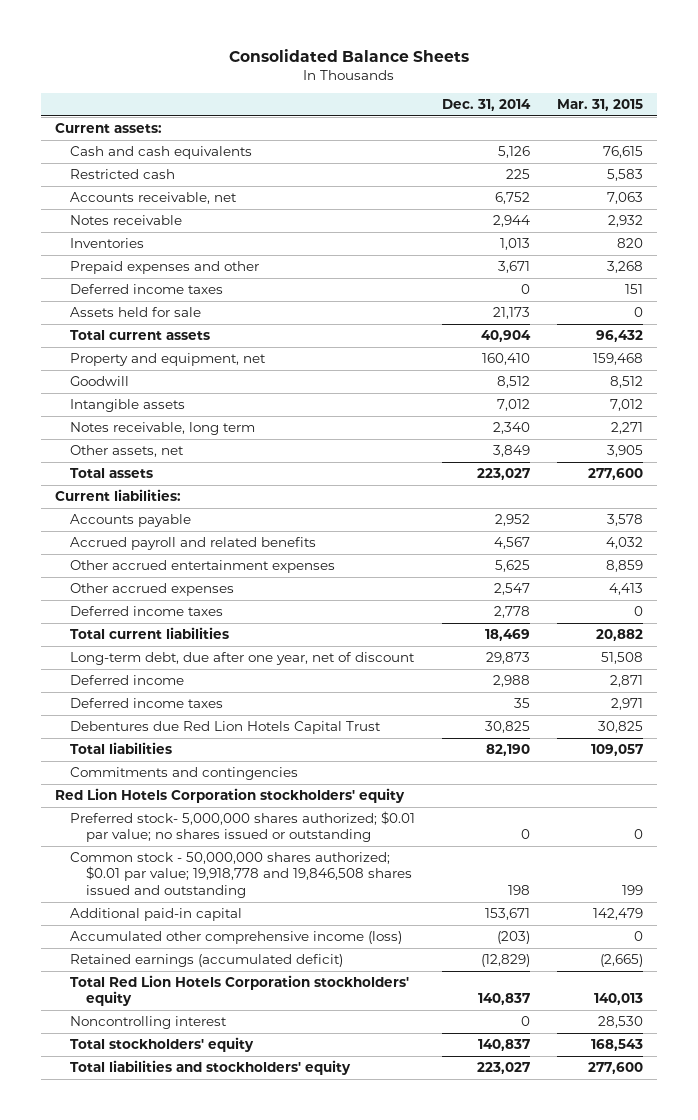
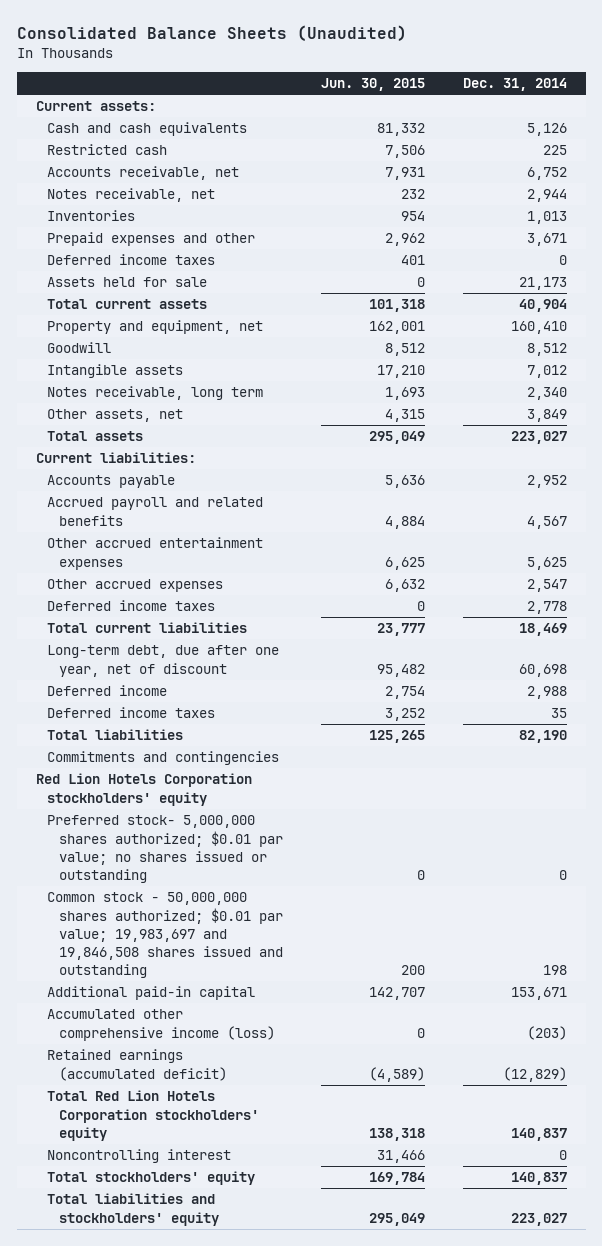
[229,49,470,63] Consolidated Balance Sheets -> [16,24,407,41] Consolidated Balance Sheets (Unaudited)
[557,99,644,112] Mar. 31, 2015 -> none
none -> [321,78,426,92] Jun. 30, 2015
[70,214,183,225] Notes receivable -> [47,188,216,203] Notes receivable, net
[486,651,531,664] 29,873 -> [518,663,567,677] 60,698
[70,720,382,734] Debentures due Red Lion Hotels Capital Trust -> none
[70,851,412,898] Common stock - 50,000,000 shares authorized; $0.01 par value; 19,918,778 and 19,846,508 shares issued and outstanding -> [47,892,284,979] Common stock - 50,000,000 shares authorized; $0.01 par value; 19,983,697 and 19,846,508 shares issued and outstanding

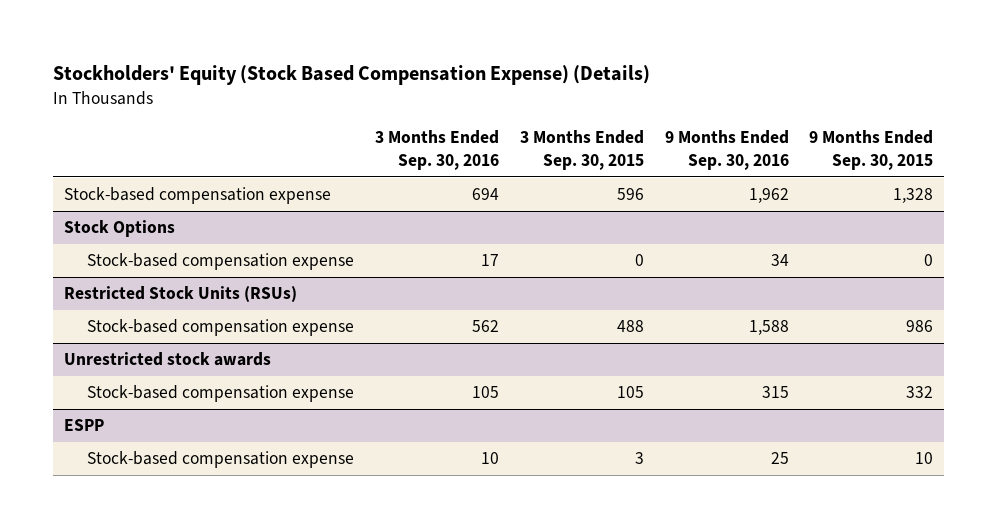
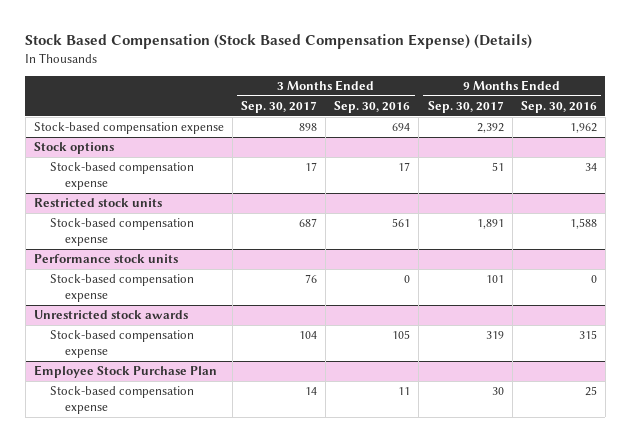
[53,65,651,86] Stockholders' Equity (Stock Based Compensation Expense) (Details) -> [25,34,533,50] Stock Based Compensation (Stock Based Compensation Expense) (Details)
[519,130,644,171] 3 Months Ended Sep. 30, 2015 -> none
[809,130,934,171] 9 Months Ended Sep. 30, 2015 -> none
none -> [241,100,318,113] Sep. 30, 2017
none -> [427,100,504,113] Sep. 30, 2017
[63,220,175,238] Stock Options -> [33,142,114,155] Stock options
[63,286,297,303] Restricted Stock Units (RSUs) -> [33,198,162,208] Restricted stock units
[471,320,499,333] 562 -> [392,218,411,228] 561
none -> [33,254,178,264] Performance stock units
none -> [49,274,194,303] Stock-based compensation expense
[63,419,104,432] ESPP -> [33,365,217,379] Employee Stock Purchase Plan
[480,452,499,465] 10 -> [398,387,411,396] 11

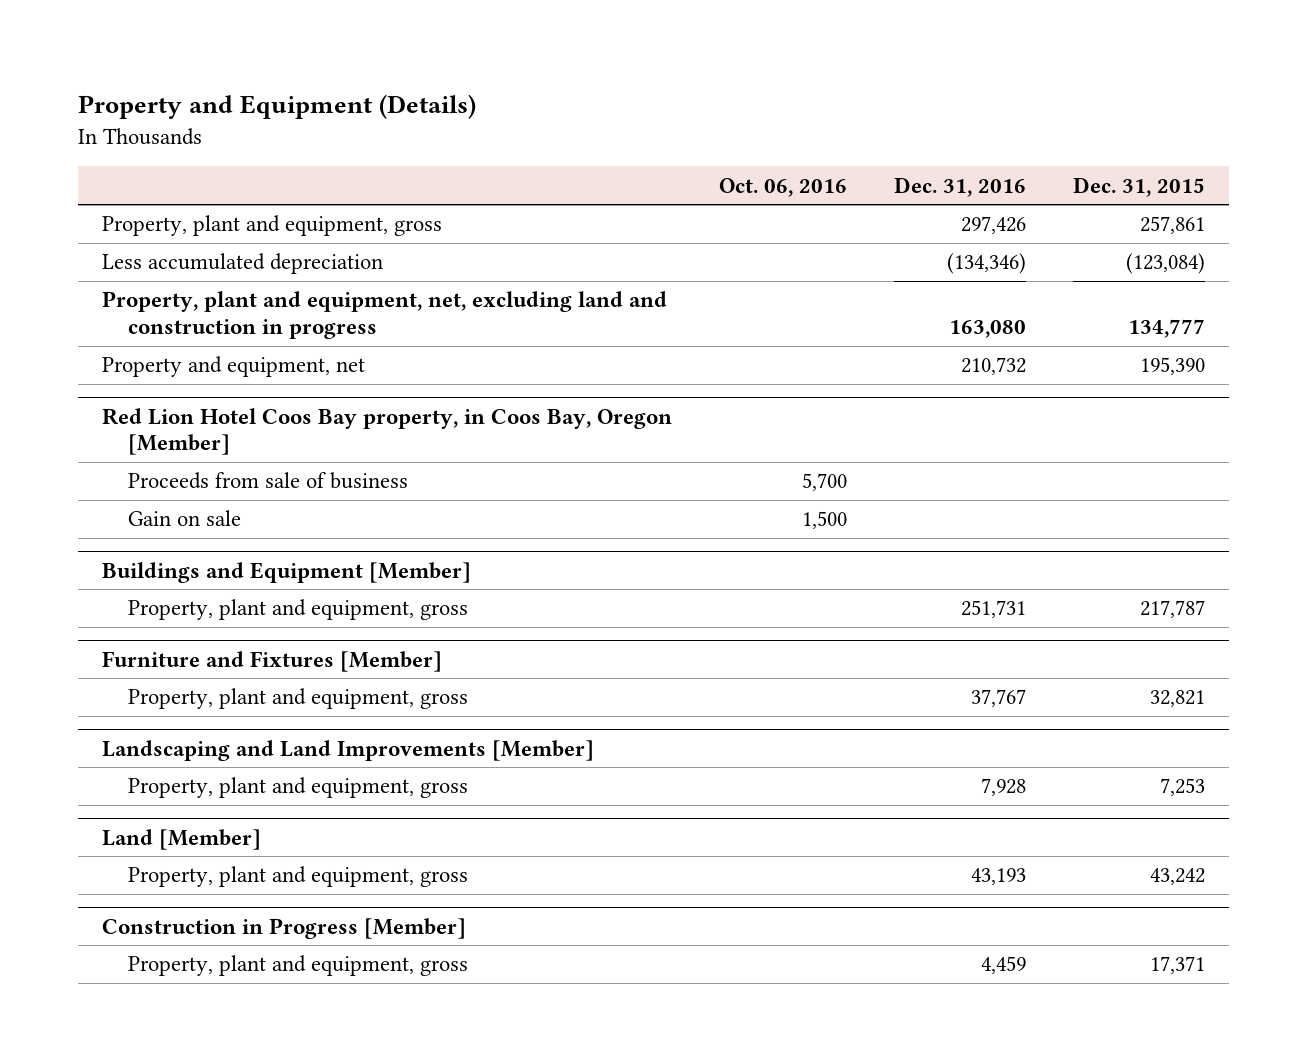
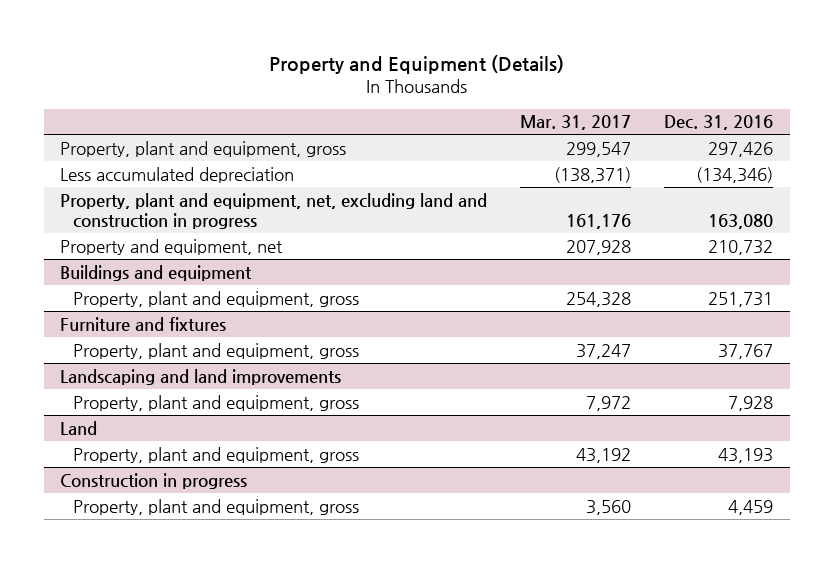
[719,177,848,197] Oct. 06, 2016 -> none
[1073,176,1206,197] Dec. 31, 2015 -> none
none -> [520,115,632,131] Mar. 31, 2017
[101,407,672,456] Red Lion Hotel Coos Bay property, in Coos Bay, Oregon [Member] -> none
[127,472,408,490] Proceeds from sale of business -> none
[127,510,241,527] Gain on sale -> none
[101,561,471,583] Buildings and Equipment [Member] -> [60,264,253,281] Buildings and equipment
[101,650,442,672] Furniture and Fixtures [Member] -> [60,316,227,331] Furniture and fixtures
[101,739,594,761] Landscaping and Land Improvements [Member] -> [60,368,342,385] Landscaping and land improvements
[101,828,261,850] Land [Member] -> [60,420,98,435] Land
[101,917,466,939] Construction in Progress [Member] -> [60,472,248,489] Construction in progress

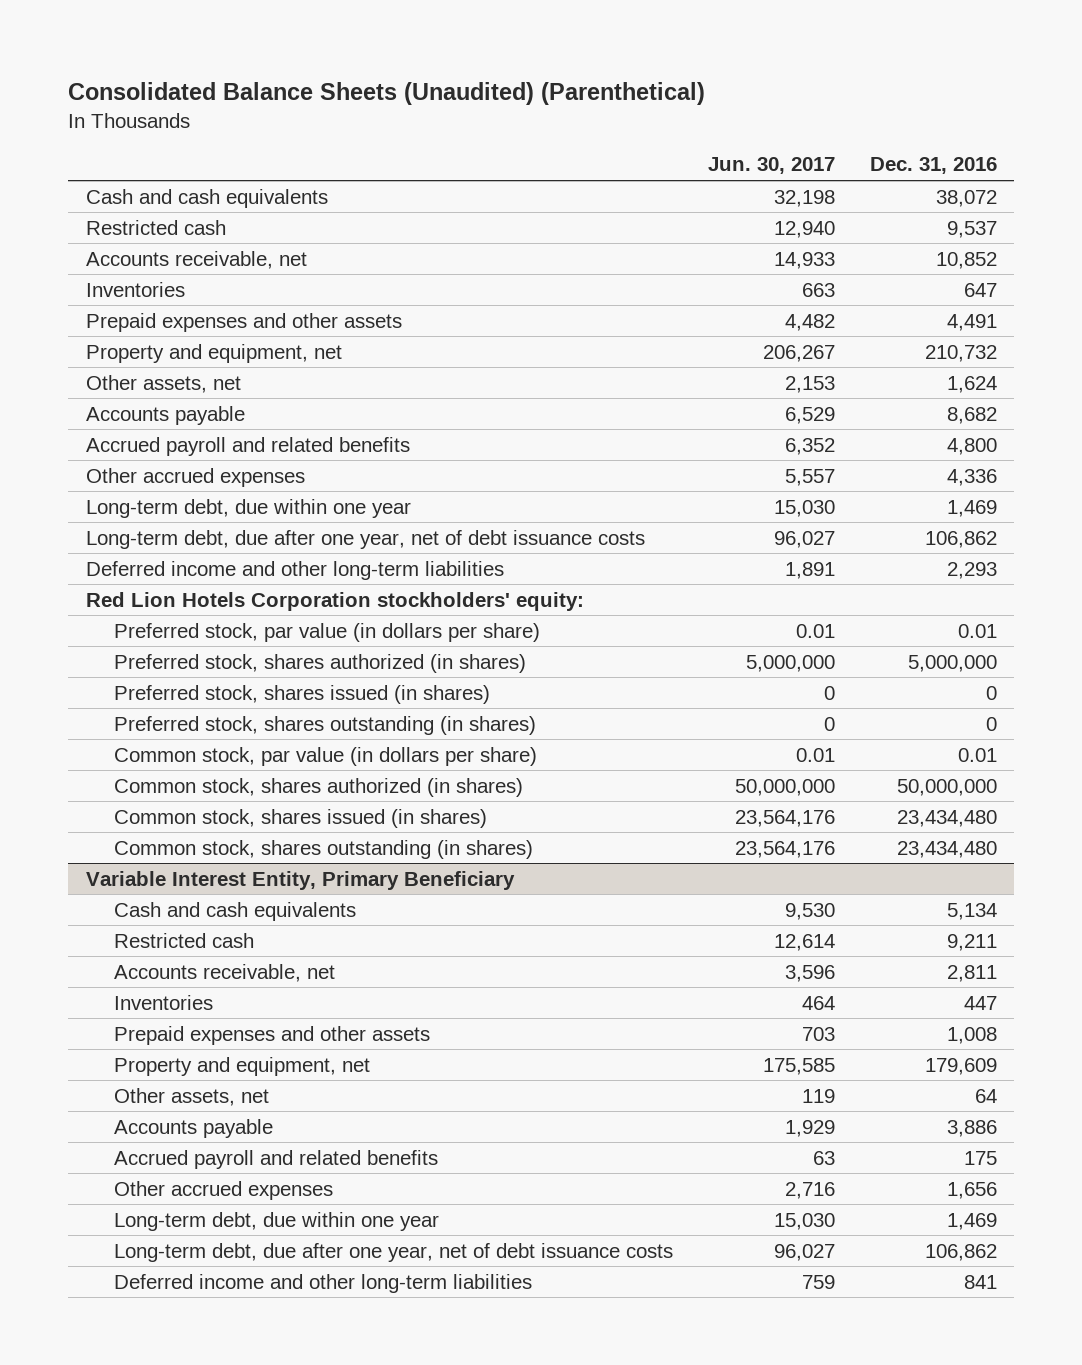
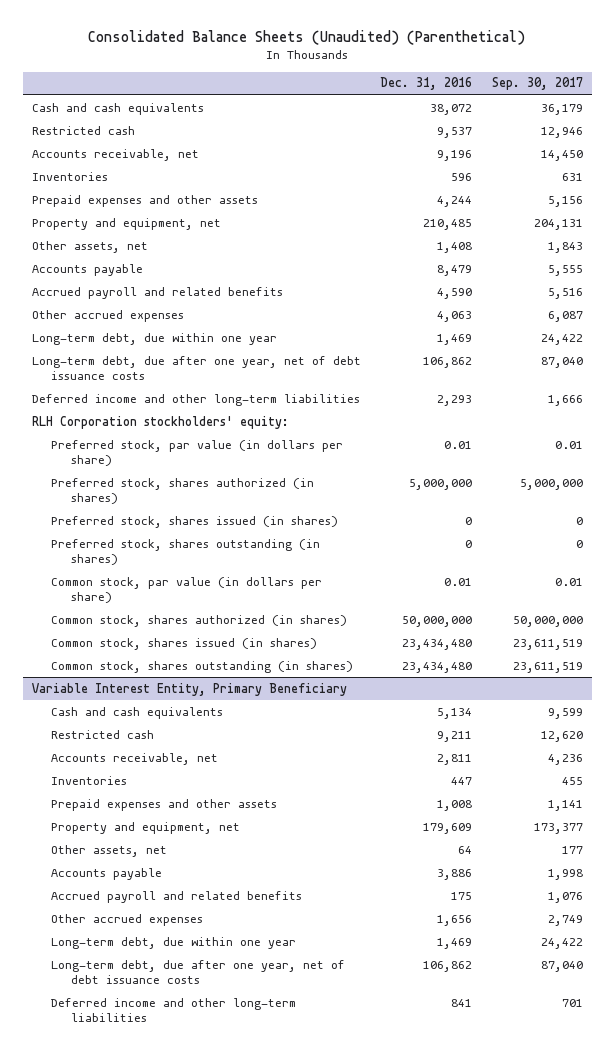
[707,157,835,175] Jun. 30, 2017 -> none
none -> [491,77,583,91] Sep. 30, 2017
[935,251,997,269] 10,852 -> [437,149,473,161] 9,196
[963,282,997,297] 647 -> [451,172,473,181] 596
[946,313,997,331] 4,491 -> [437,195,473,207] 4,244
[924,344,997,362] 210,732 -> [423,218,473,230] 210,485
[946,375,997,393] 1,624 -> [437,241,473,253] 1,408
[946,406,997,424] 8,682 -> [437,264,473,276] 8,479
[946,437,997,455] 4,800 -> [437,287,473,299] 4,590
[946,468,997,486] 4,336 -> [437,310,473,322] 4,063
[85,591,584,611] Red Lion Hotels Corporation stockholders' equity: -> [32,415,290,429] RLH Corporation stockholders' equity:

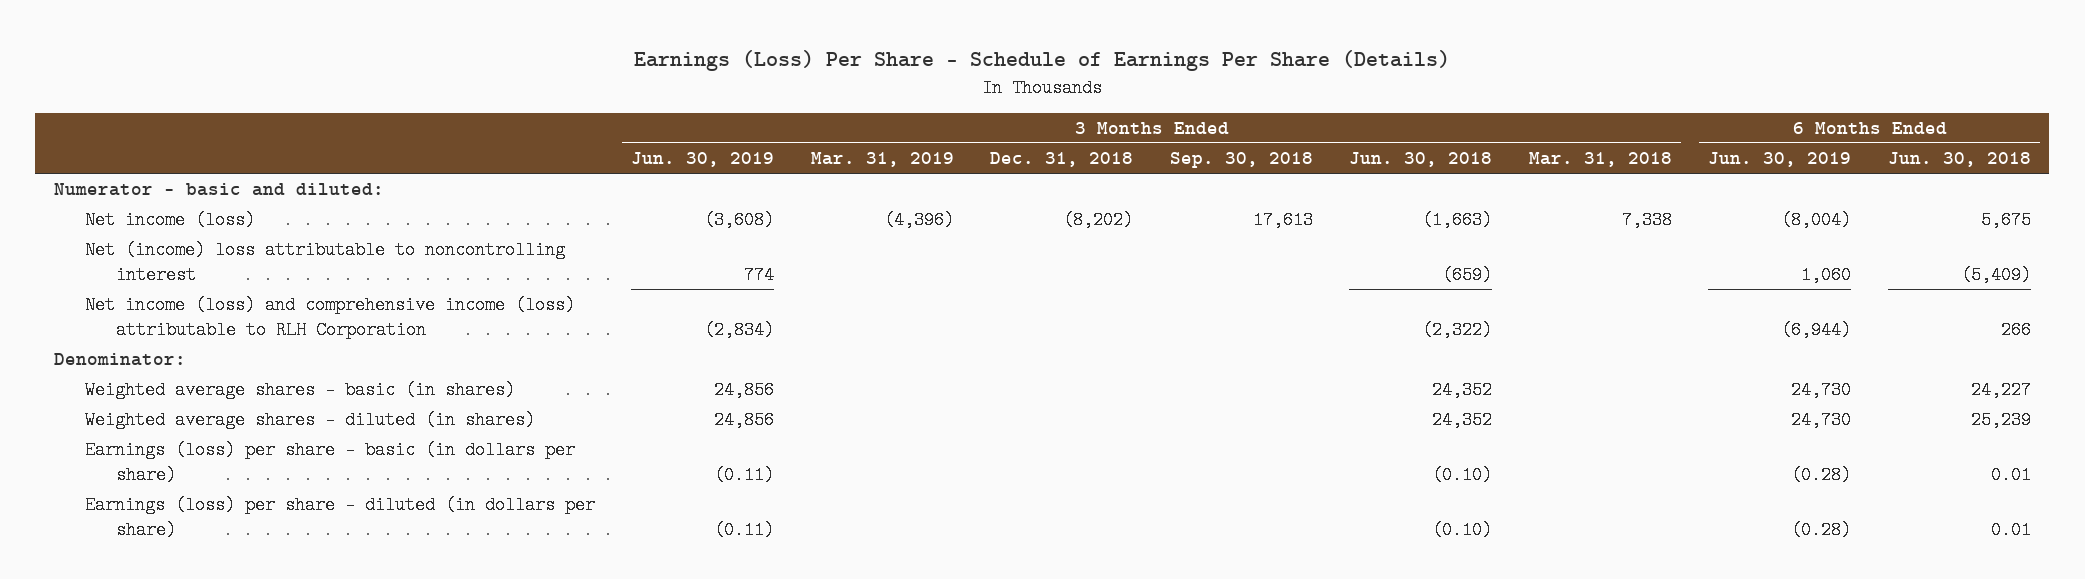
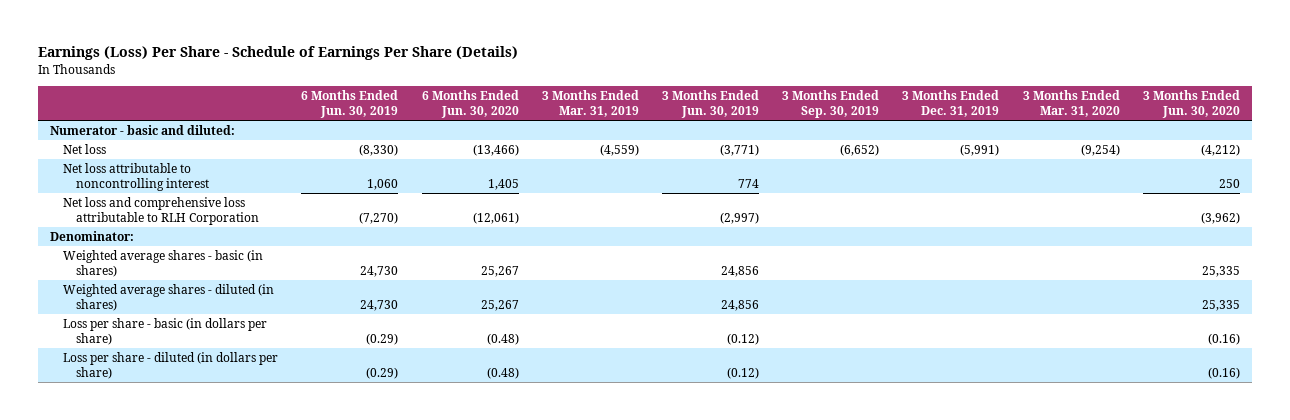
[990,152,1134,168] Dec. 31, 2018 -> none
[1169,152,1313,169] Sep. 30, 2018 -> none
[1349,152,1493,168] Jun. 30, 2018 -> none
[1528,152,1672,168] Mar. 31, 2018 -> none
[1887,152,2031,168] Jun. 30, 2018 -> none
none -> [421,89,519,119] 6 Months Ended Jun. 30, 2020
none -> [782,89,880,119] 3 Months Ended Sep. 30, 2019
none -> [902,89,1000,118] 3 Months Ended Dec. 31, 2019
none -> [1022,89,1120,118] 3 Months Ended Mar. 31, 2020
none -> [1142,89,1240,119] 3 Months Ended Jun. 30, 2020
[84,211,255,230] Net income (loss) -> [63,143,107,154] Net loss
[704,211,775,230] (3,608) -> [720,143,760,156] (3,771)
[883,211,954,230] (4,396) -> [599,143,639,156] (4,559)
[1781,211,1852,230] (8,004) -> [359,143,399,156] (8,330)
[84,241,565,284] Net (income) loss attributable to noncontrolling interest -> [63,162,210,192] Net loss attributable to noncontrolling interest
[84,296,575,339] Net income (loss) and comprehensive income (loss) attributable to RLH Corporation -> [63,196,260,226] Net loss and comprehensive loss attributable to RLH Corporation
[704,320,775,339] (2,834) -> [720,212,760,225] (2,997)
[1781,320,1852,339] (6,944) -> [359,212,399,225] (7,270)
[84,441,575,484] Earnings (loss) per share - basic (in dollars per share) -> [63,317,268,346] Loss per share - basic (in dollars per share)
[714,465,775,484] (0.11) -> [727,333,760,346] (0.12)
[1791,465,1852,484] (0.28) -> [366,333,399,346] (0.29)
[84,496,595,539] Earnings (loss) per share - diluted (in dollars per share) -> [63,351,279,380] Loss per share - diluted (in dollars per share)
[714,520,775,539] (0.11) -> [727,367,760,380] (0.12)
[1791,520,1852,539] (0.28) -> [366,367,399,380] (0.29)

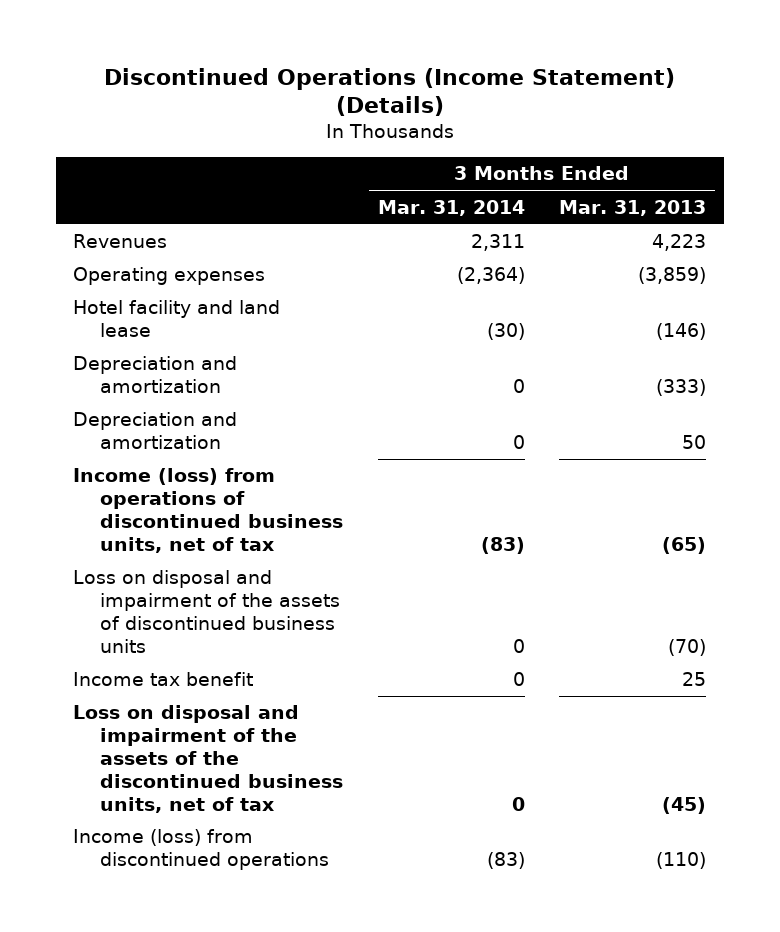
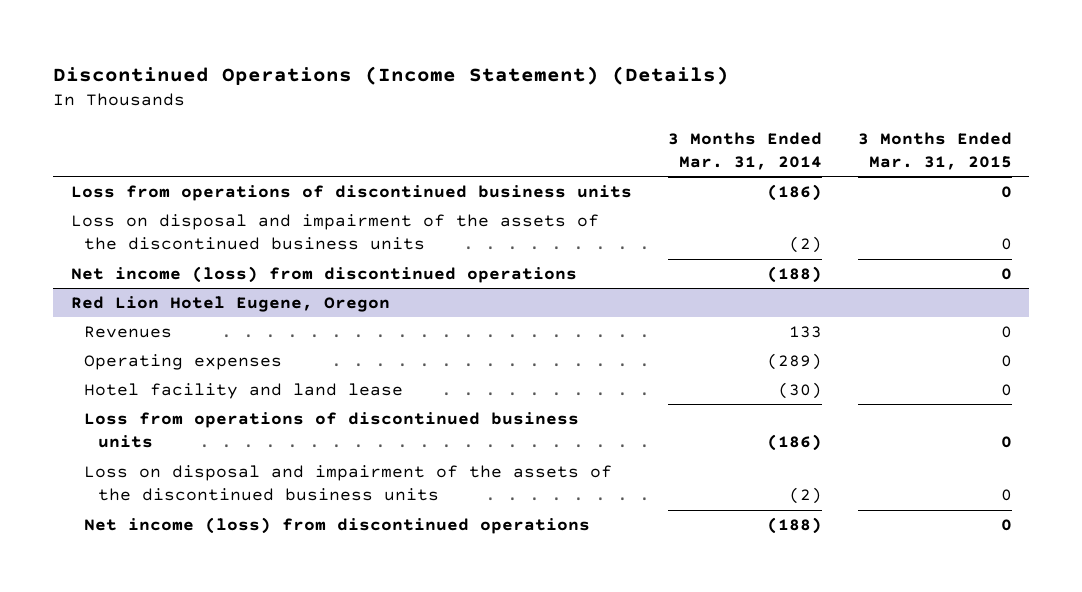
[559,199,707,216] Mar. 31, 2013 -> none
none -> [857,131,1012,171] 3 Months Ended Mar. 31, 2015
none -> [70,185,632,202] Loss from operations of discontinued business units
none -> [70,214,599,251] Loss on disposal and impairment of the assets of the discontinued business units
none -> [70,266,577,284] Net income (loss) from discontinued operations
none -> [70,296,390,313] Red Lion Hotel Eugene, Oregon
[470,234,525,252] 2,311 -> [788,326,822,339] 133
[456,267,525,285] (2,364) -> [766,353,822,371] (289)
[73,356,238,394] Depreciation and amortization -> none
[73,412,238,450] Depreciation and amortization -> none
[73,570,341,653] Loss on disposal and impairment of the assets of discontinued business units -> none
[73,672,254,687] Income tax benefit -> none
[73,468,344,553] Income (loss) from operations of discontinued business units, net of tax -> [84,412,580,449] Loss from operations of discontinued business units
[480,536,525,554] (83) -> [766,434,822,452] (186)
[73,705,344,813] Loss on disposal and impairment of the assets of the discontinued business units, net of tax -> [84,465,613,502] Loss on disposal and impairment of the assets of the discontinued business units
[511,796,525,811] 0 -> [788,487,822,505] (2)
[73,829,330,871] Income (loss) from discontinued operations -> [84,517,591,535] Net income (loss) from discontinued operations
[486,852,525,870] (83) -> [766,517,822,535] (188)

